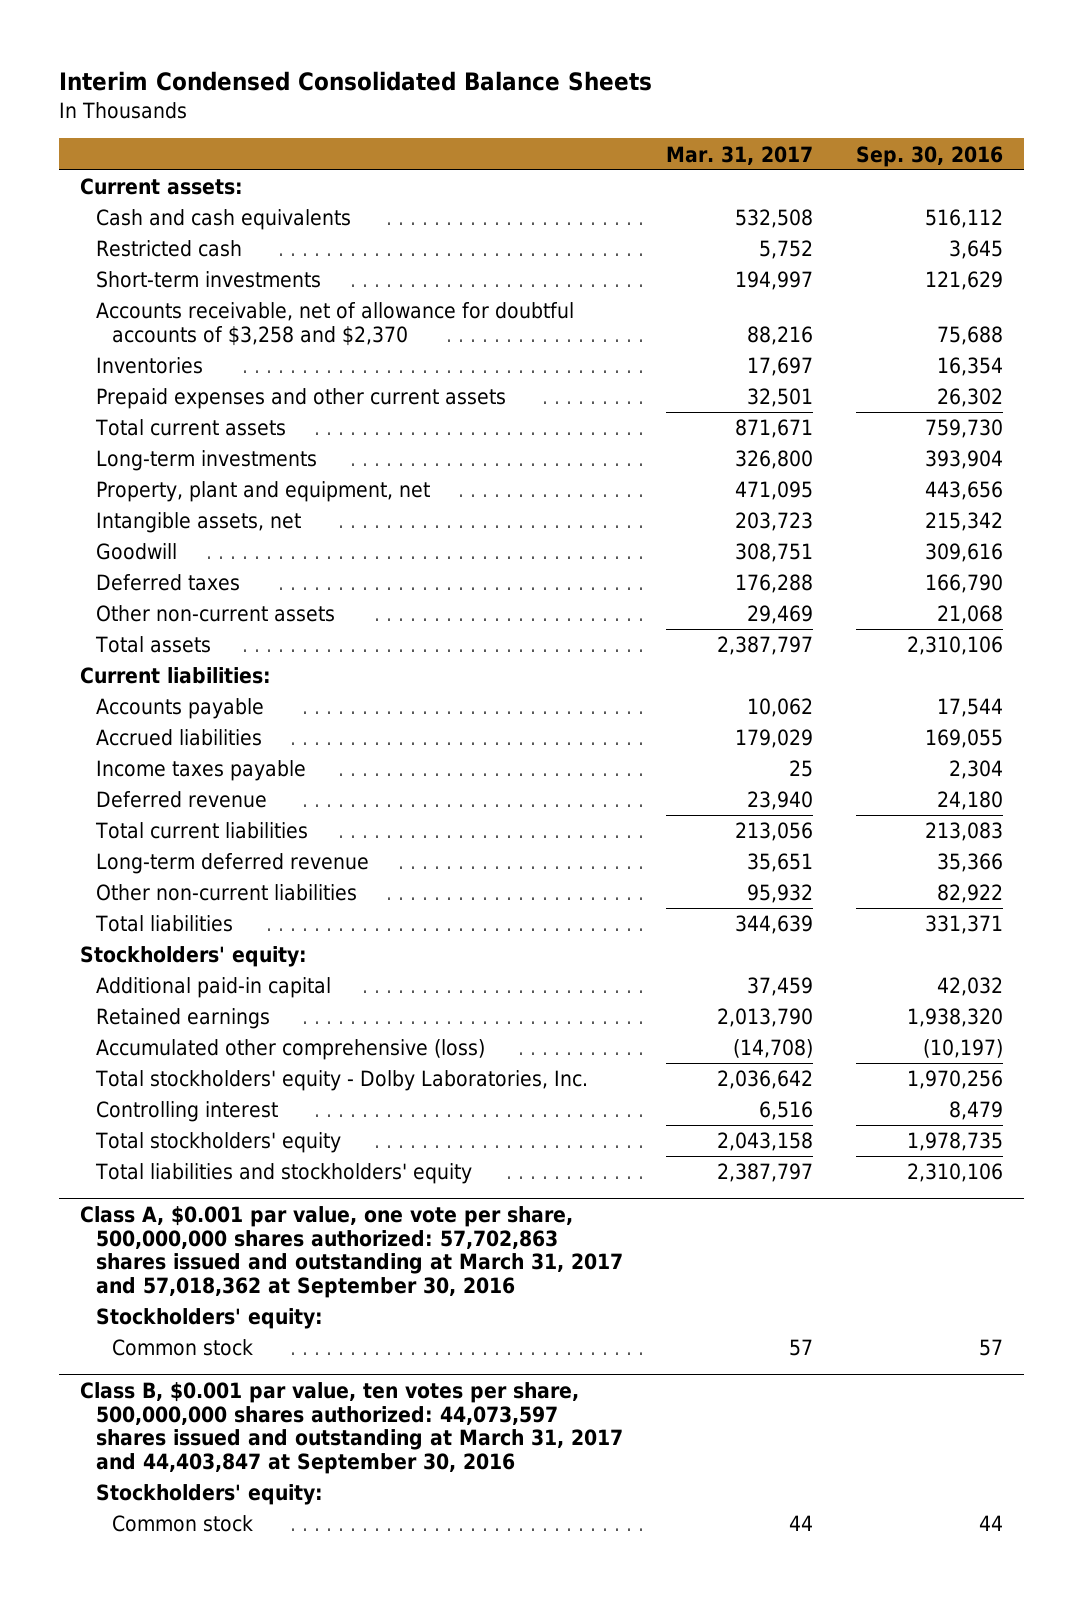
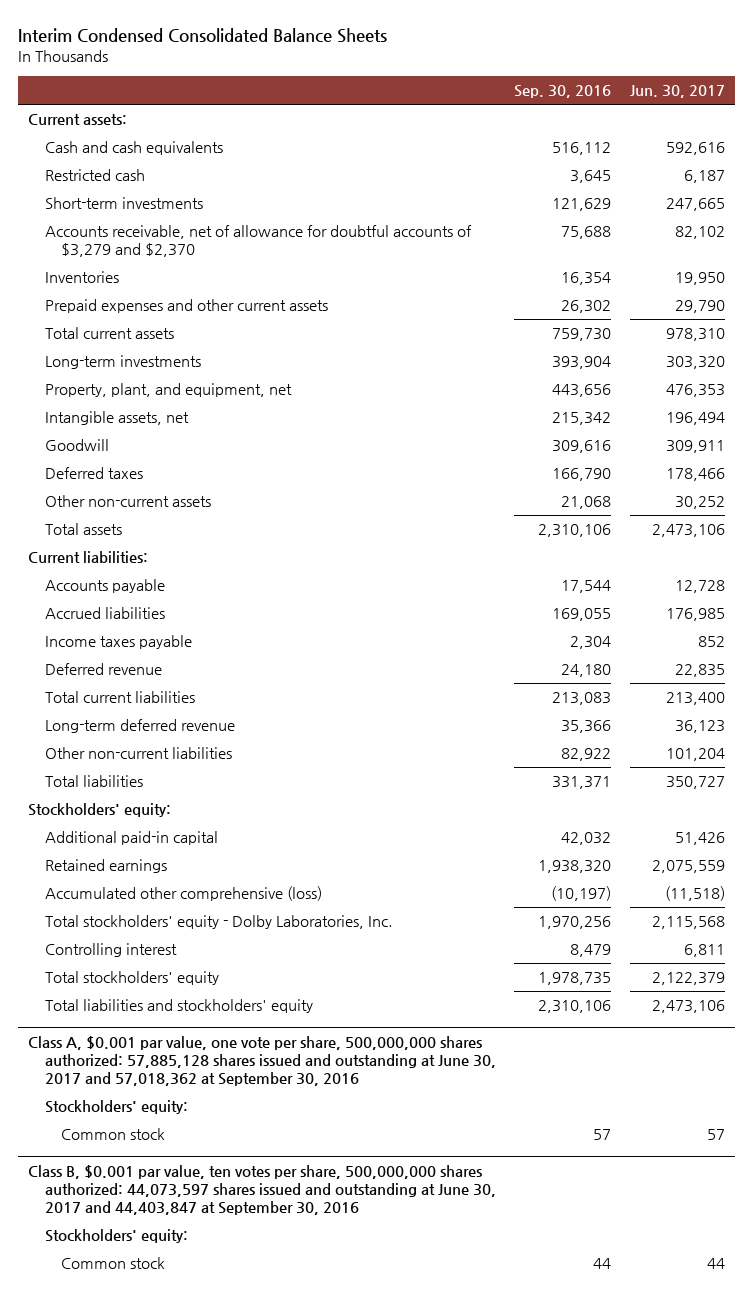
[665,145,813,165] Mar. 31, 2017 -> none
none -> [630,85,726,99] Jun. 30, 2017
[95,302,574,346] Accounts receivable, net of allowance for doubtful accounts of $3,258 and $2,370 -> [44,225,472,258] Accounts receivable, net of allowance for doubtful accounts of $3,279 and $2,370
[95,481,430,503] Property, plant and equipment, net -> [44,383,292,398] Property, plant, and equipment, net
[80,1205,623,1298] Class A, $0.001 par value, one vote per share, 500,000,000 shares authorized: 57,702,863 shares issued and outstanding at March 31, 2017 and 57,018,362 at September 30, 2016 -> [27,1036,496,1086] Class A, $0.001 par value, one vote per share, 500,000,000 shares authorized: 57,885,128 shares issued and outstanding at June 30, 2017 and 57,018,362 at September 30, 2016
[80,1381,623,1474] Class B, $0.001 par value, ten votes per share, 500,000,000 shares authorized: 44,073,597 shares issued and outstanding at March 31, 2017 and 44,403,847 at September 30, 2016 -> [27,1165,496,1215] Class B, $0.001 par value, ten votes per share, 500,000,000 shares authorized: 44,073,597 shares issued and outstanding at June 30, 2017 and 44,403,847 at September 30, 2016

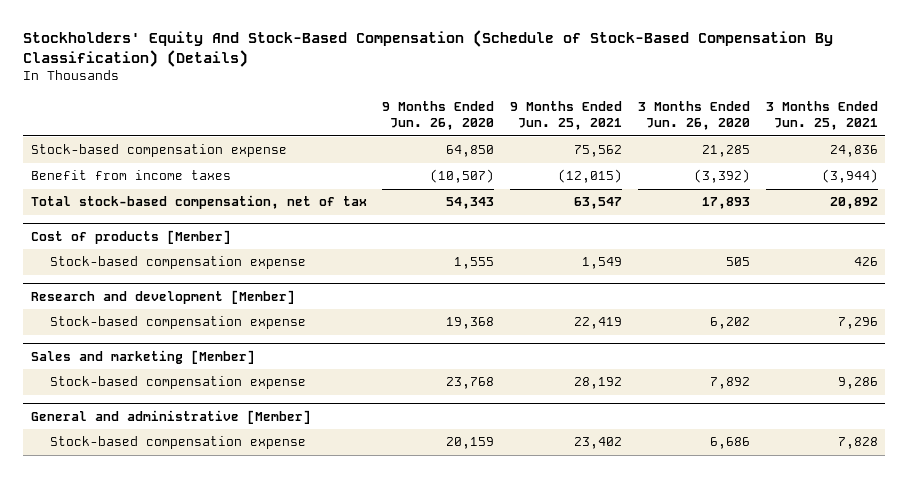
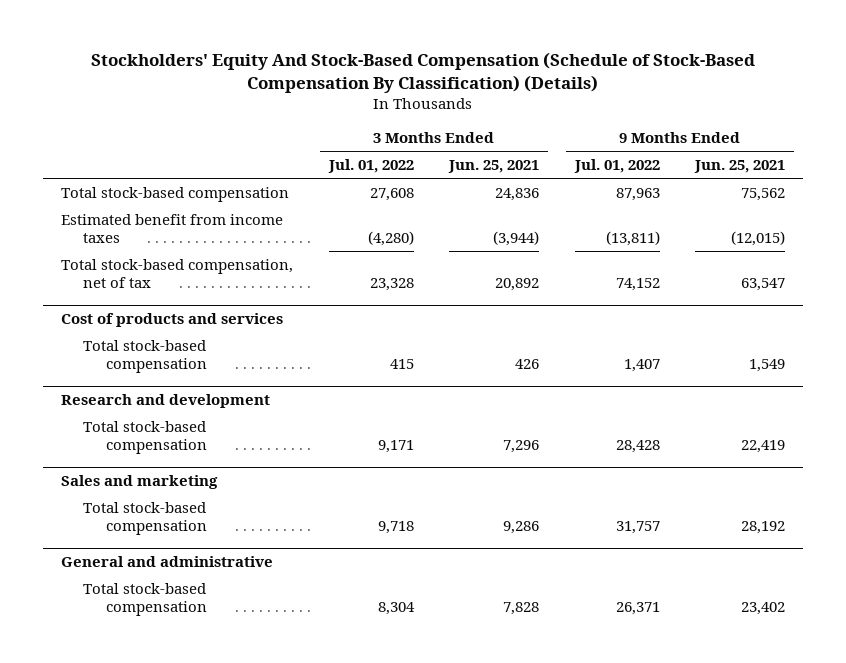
[382,100,495,131] 9 Months Ended Jun. 26, 2020 -> none
[637,100,750,131] 3 Months Ended Jun. 26, 2020 -> none
none -> [327,159,414,174] Jul. 01, 2022
none -> [573,159,660,174] Jul. 01, 2022
[30,144,287,158] Stock-based compensation expense -> [60,186,289,202] Total stock-based compensation
[30,170,231,181] Benefit from income taxes -> [60,213,283,243] Estimated benefit from income taxes
[30,229,231,244] Cost of products [Member] -> [60,312,283,327] Cost of products and services
[50,256,307,270] Stock-based compensation expense -> [83,339,208,373] Total stock-based compensation
[30,289,295,304] Research and development [Member] -> [60,393,270,408] Research and development
[50,316,307,330] Stock-based compensation expense -> [83,420,208,454] Total stock-based compensation
[30,349,255,364] Sales and marketing [Member] -> [60,474,218,489] Sales and marketing
[50,376,307,390] Stock-based compensation expense -> [83,501,208,535] Total stock-based compensation
[30,409,311,424] General and administrative [Member] -> [60,555,273,567] General and administrative
[50,436,307,450] Stock-based compensation expense -> [83,582,208,616] Total stock-based compensation

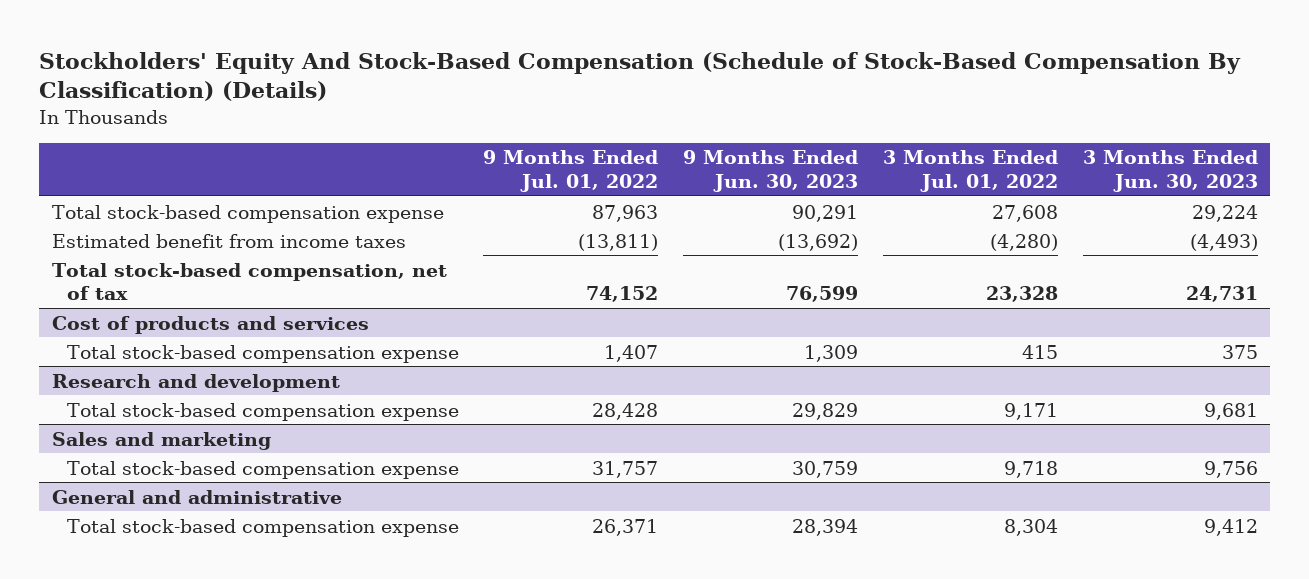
[448,160,540,174] Jun. 25, 2021 -> none
[694,160,786,174] Jun. 25, 2021 -> none
none -> [683,150,859,192] 9 Months Ended Jun. 30, 2023
none -> [1082,150,1258,192] 3 Months Ended Jun. 30, 2023
[60,186,289,202] Total stock-based compensation -> [51,204,444,223] Total stock-based compensation expense
[83,339,208,373] Total stock-based compensation -> [66,344,459,363] Total stock-based compensation expense
[83,420,208,454] Total stock-based compensation -> [66,402,459,421] Total stock-based compensation expense
[83,501,208,535] Total stock-based compensation -> [66,460,459,479] Total stock-based compensation expense
[83,582,208,616] Total stock-based compensation -> [66,518,459,537] Total stock-based compensation expense

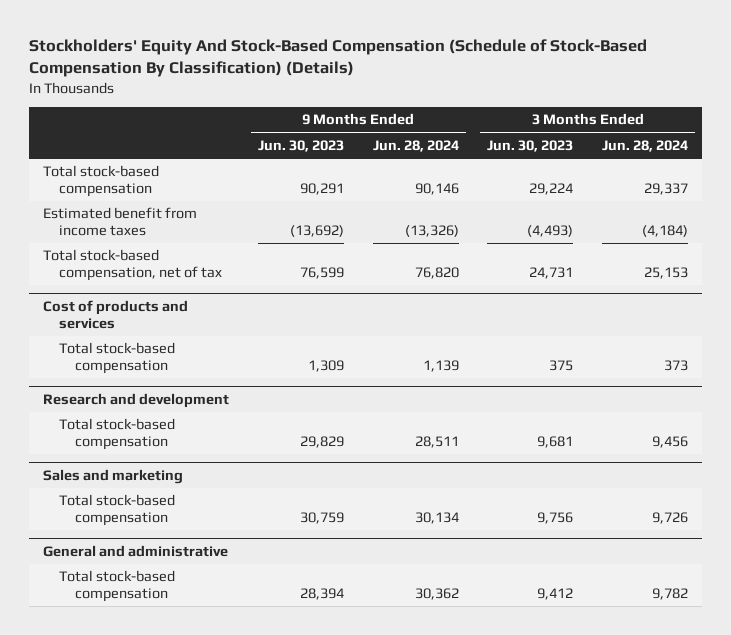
[483,150,659,192] 9 Months Ended Jul. 01, 2022 -> none
[882,150,1058,192] 3 Months Ended Jul. 01, 2022 -> none
none -> [372,140,459,153] Jun. 28, 2024
none -> [602,140,689,153] Jun. 28, 2024
[51,204,444,223] Total stock-based compensation expense -> [43,165,160,198] Total stock-based compensation
[66,344,459,363] Total stock-based compensation expense -> [59,342,176,375] Total stock-based compensation
[66,402,459,421] Total stock-based compensation expense -> [59,418,176,451] Total stock-based compensation
[66,460,459,479] Total stock-based compensation expense -> [59,494,176,527] Total stock-based compensation
[66,518,459,537] Total stock-based compensation expense -> [59,570,176,603] Total stock-based compensation

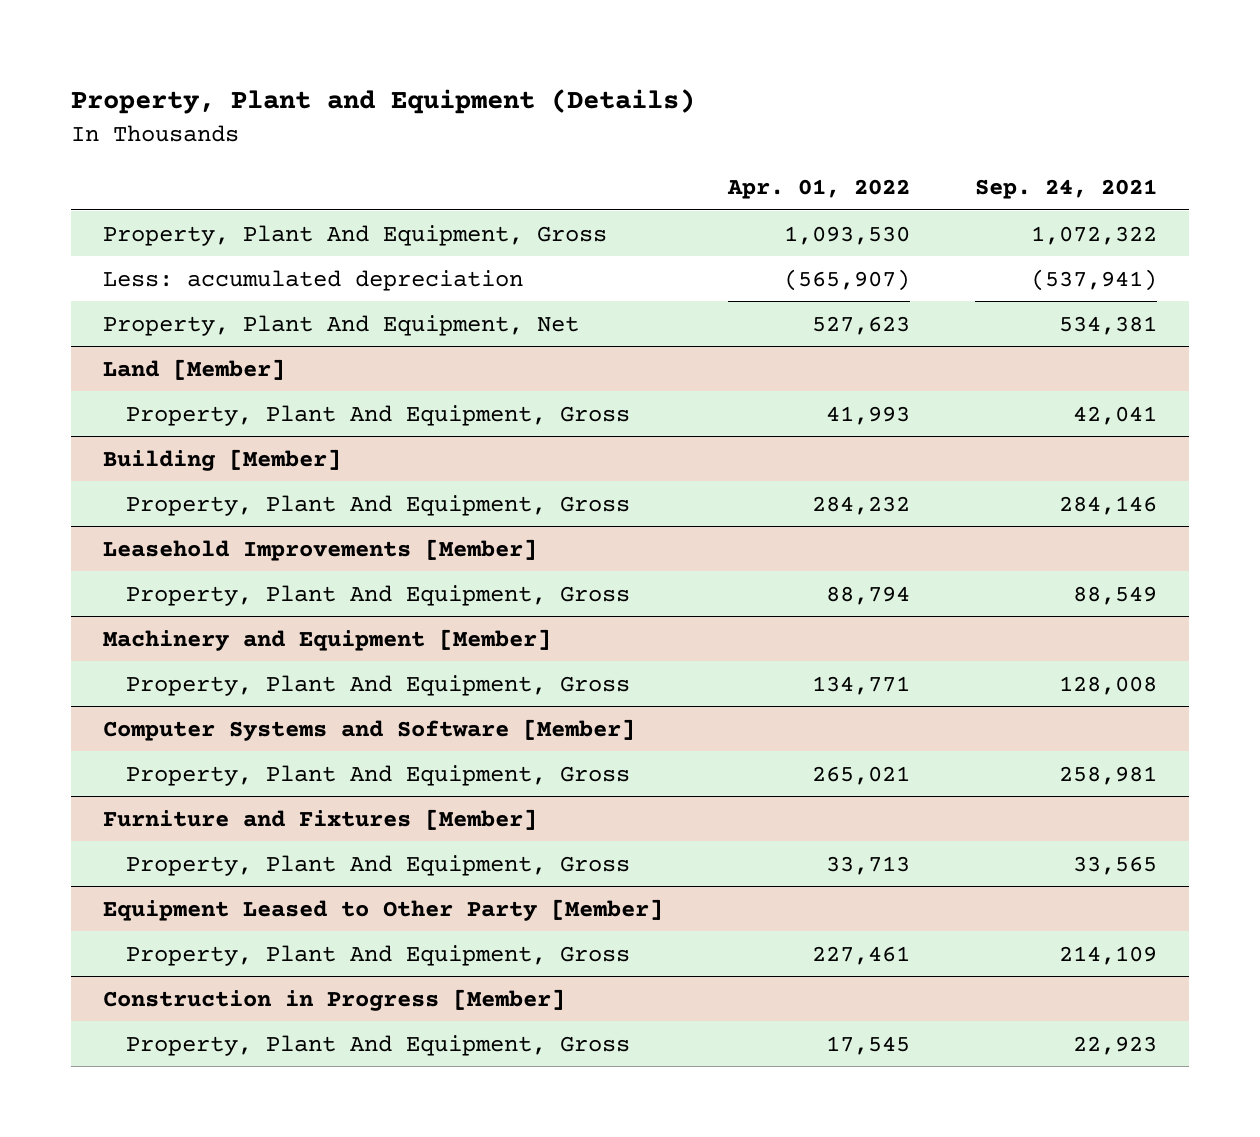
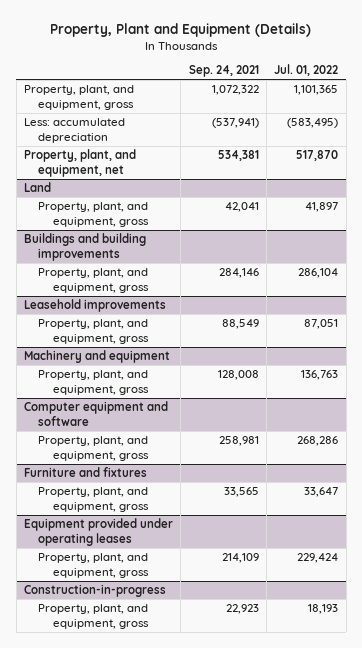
[727,179,911,200] Apr. 01, 2022 -> none
none -> [274,64,339,77] Jul. 01, 2022
[103,224,608,246] Property, Plant And Equipment, Gross -> [24,85,135,111] Property, plant, and equipment, gross
[103,314,580,336] Property, Plant And Equipment, Net -> [24,149,137,178] Property, plant, and equipment, net
[103,358,286,380] Land [Member] -> [24,182,52,193] Land
[125,404,630,426] Property, Plant And Equipment, Gross -> [38,202,149,228] Property, plant, and equipment, gross
[103,448,342,471] Building [Member] -> [24,233,147,262] Buildings and building improvements
[125,494,630,516] Property, Plant And Equipment, Gross -> [38,268,149,294] Property, plant, and equipment, gross
[103,538,538,561] Leasehold Improvements [Member] -> [24,299,167,313] Leasehold improvements
[125,584,630,606] Property, Plant And Equipment, Gross -> [38,319,149,345] Property, plant, and equipment, gross
[103,628,552,651] Machinery and Equipment [Member] -> [24,350,171,364] Machinery and equipment
[125,674,630,696] Property, Plant And Equipment, Gross -> [38,370,149,396] Property, plant, and equipment, gross
[103,718,636,741] Computer Systems and Software [Member] -> [24,401,169,427] Computer equipment and software
[125,764,630,786] Property, Plant And Equipment, Gross -> [38,436,149,462] Property, plant, and equipment, gross
[103,808,538,830] Furniture and Fixtures [Member] -> [24,467,148,478] Furniture and fixtures
[125,854,630,876] Property, Plant And Equipment, Gross -> [38,487,149,513] Property, plant, and equipment, gross
[103,898,664,921] Equipment Leased to Other Party [Member] -> [24,518,174,547] Equipment provided under operating leases
[125,944,630,966] Property, Plant And Equipment, Gross -> [38,553,149,579] Property, plant, and equipment, gross
[103,988,566,1011] Construction in Progress [Member] -> [24,584,167,598] Construction-in-progress
[125,1034,630,1056] Property, Plant And Equipment, Gross -> [38,604,149,630] Property, plant, and equipment, gross

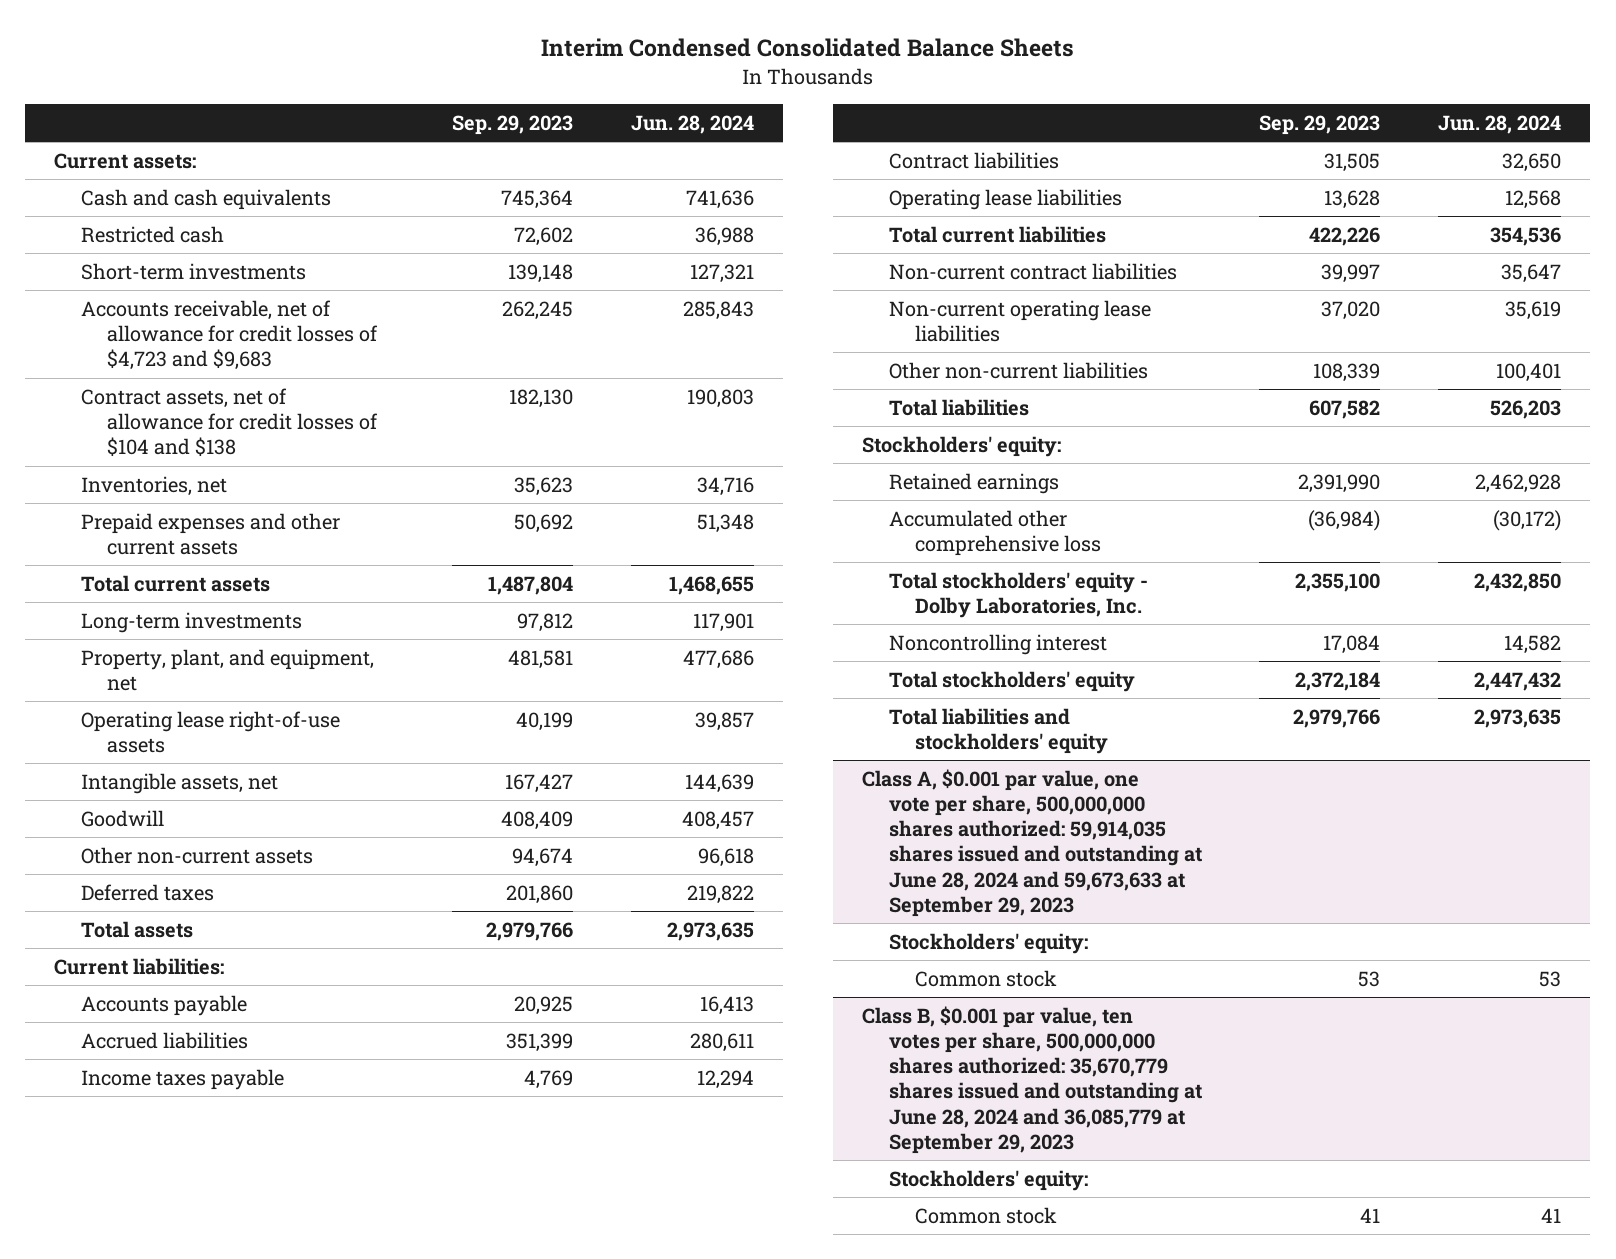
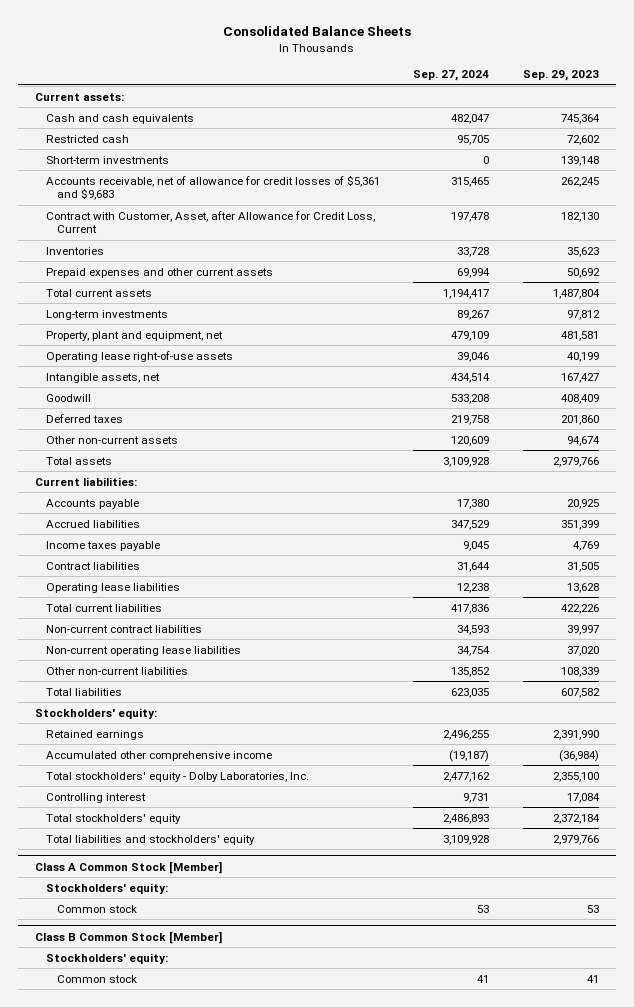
[540,38,1074,58] Interim Condensed Consolidated Balance Sheets -> [222,26,411,37] Consolidated Balance Sheets
[630,114,754,134] Jun. 28, 2024 -> none
none -> [413,70,490,82] Sep. 27, 2024
[80,299,379,371] Accounts receivable, net of allowance for credit losses of $4,723 and $9,683 -> [45,174,380,201] Accounts receivable, net of allowance for credit losses of $5,361 and $9,683
[80,387,379,458] Contract assets, net of allowance for credit losses of $104 and $138 -> [45,210,375,234] Contract with Customer, Asset, after Allowance for Credit Loss, Current
[80,475,227,496] Inventories, net -> [45,246,104,255] Inventories
[80,648,374,692] Property, plant, and equipment, net -> [45,330,223,341] Property, plant and equipment, net
[80,846,313,864] Other non-current assets -> [45,435,178,444] Other non-current assets
[888,509,1102,557] Accumulated other comprehensive loss -> [45,750,272,761] Accumulated other comprehensive income
[888,633,1107,655] Noncontrolling interest -> [45,792,146,803] Controlling interest
[861,768,1202,917] Class A, $0.001 par value, one vote per share, 500,000,000 shares authorized: 59,914,035 shares issued and outstanding at June 28, 2024 and 59,673,633 at September 29, 2023 -> [34,860,222,874] Class A Common Stock [Member]
[861,1005,1202,1154] Class B, $0.001 par value, ten votes per share, 500,000,000 shares authorized: 35,670,779 shares issued and outstanding at June 28, 2024 and 36,085,779 at September 29, 2023 -> [34,930,222,944] Class B Common Stock [Member]

